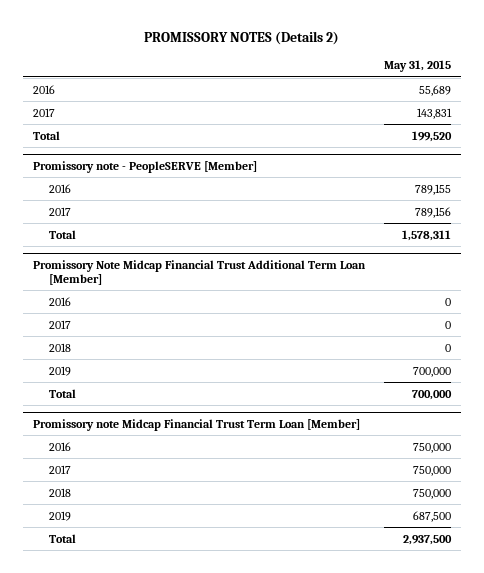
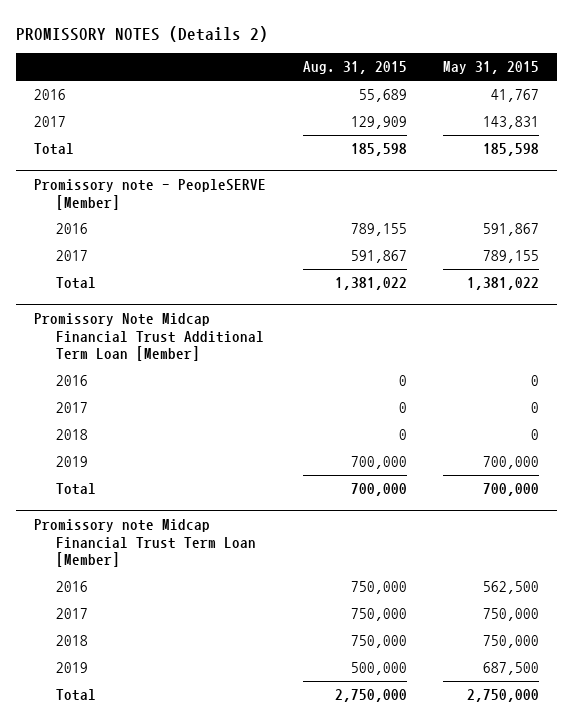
none -> [302,61,407,75] Aug. 31, 2015
[419,84,452,96] 55,689 -> [491,89,540,103] 41,767
[412,130,453,142] 199,520 -> [483,143,540,157] 185,598
[415,183,452,195] 789,155 -> [483,223,540,237] 591,867
[415,206,452,218] 789,156 -> [483,250,540,264] 789,155
[402,229,452,241] 1,578,311 -> [467,277,540,291] 1,381,022
[413,442,452,453] 750,000 -> [483,581,540,595] 562,500
[403,534,453,545] 2,937,500 -> [467,689,540,703] 2,750,000

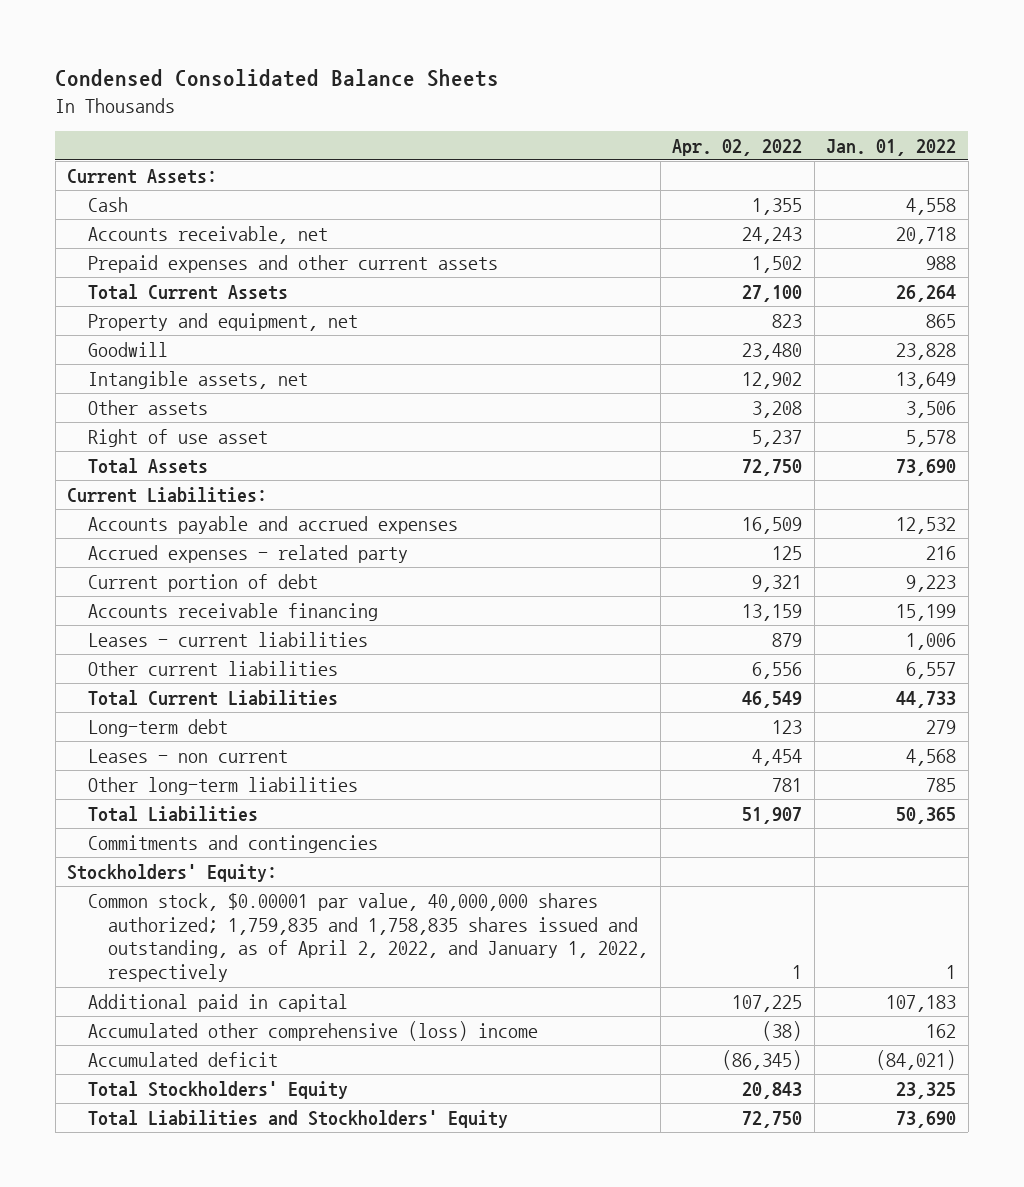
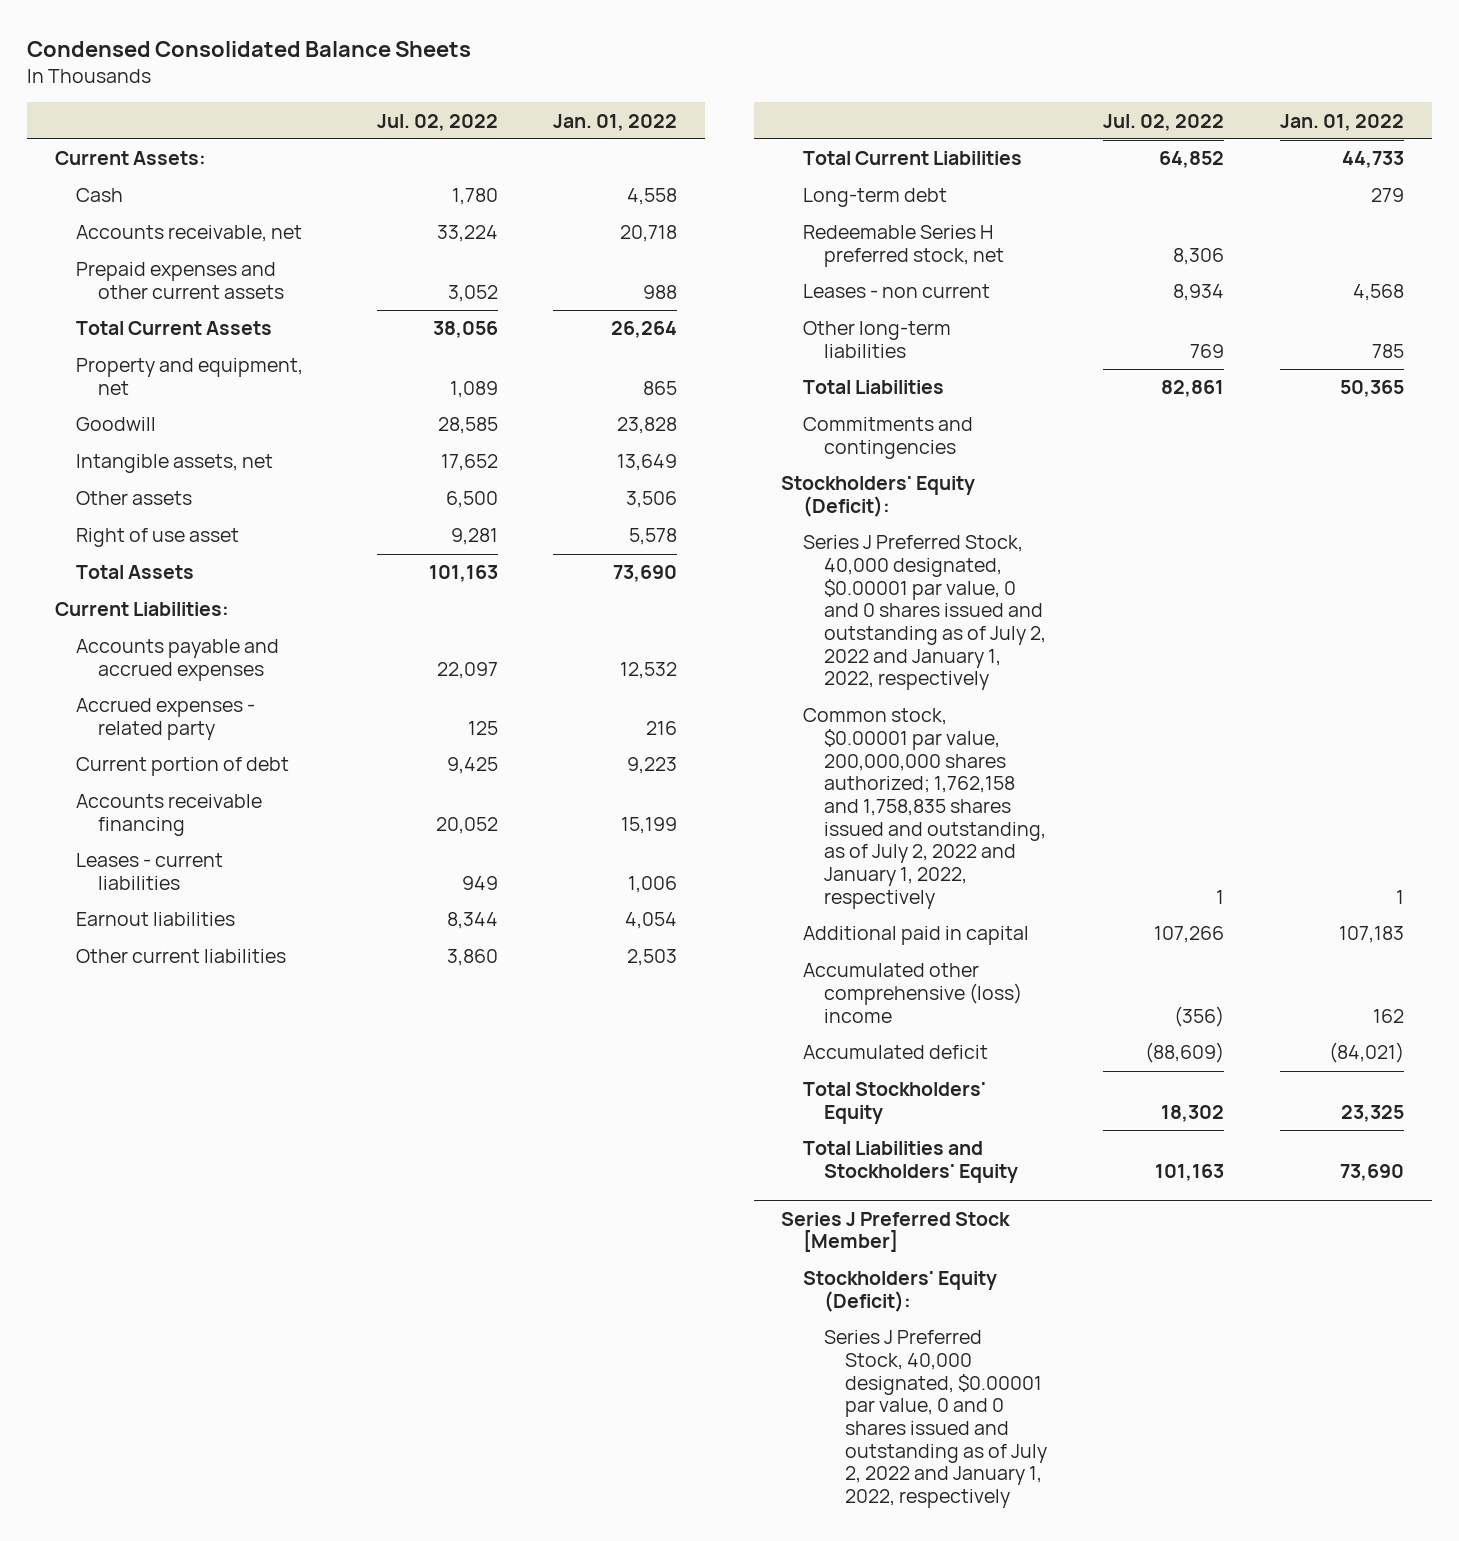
[672,138,803,156] Apr. 02, 2022 -> none
none -> [376,113,498,131] Jul. 02, 2022
none -> [76,912,236,927] Earnout liabilities
[906,661,957,679] 6,557 -> [627,949,678,967] 2,503
none -> [802,225,1004,267] Redeemable Series H preferred stock, net
[67,863,278,882] Stockholders' Equity: -> [781,476,976,517] Stockholders' Equity (Deficit):
none -> [802,535,1046,691] Series J Preferred Stock, 40,000 designated, $0.00001 par value, 0 and 0 shares issued and outstanding as of July 2, 2022 and January 1, 2022, respectively
[87,892,649,983] Common stock, $0.00001 par value, 40,000,000 shares authorized; 1,759,835 and 1,758,835 shares issued and outstanding, as of April 2, 2022, and January 1, 2022, respectively -> [802,708,1046,909] Common stock, $0.00001 par value, 200,000,000 shares authorized; 1,762,158 and 1,758,835 shares issued and outstanding, as of July 2, 2022 and January 1, 2022, respectively
none -> [781,1211,1011,1253] Series J Preferred Stock [Member]
none -> [802,1271,997,1312] Stockholders' Equity (Deficit):
none -> [823,1330,1047,1509] Series J Preferred Stock, 40,000 designated, $0.00001 par value, 0 and 0 shares issued and outstanding as of July 2, 2022 and January 1, 2022, respectively

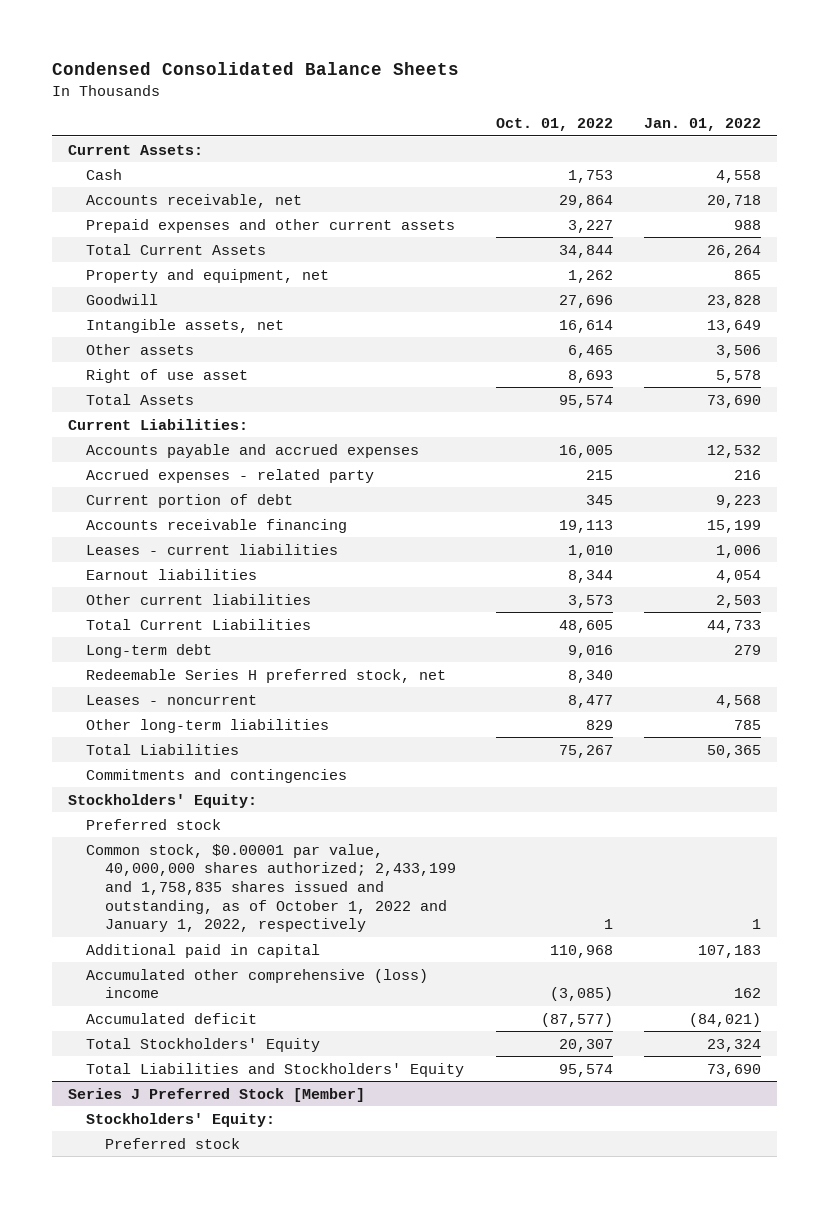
[376,113,498,131] Jul. 02, 2022 -> none
none -> [495,118,613,132] Oct. 01, 2022
[802,284,990,299] Leases - non current -> [86,694,258,705] Leases - noncurrent
[781,476,976,517] Stockholders' Equity (Deficit): -> [67,793,257,808] Stockholders' Equity:
[802,535,1046,691] Series J Preferred Stock, 40,000 designated, $0.00001 par value, 0 and 0 shares issued and outstanding as of July 2, 2022 and January 1, 2022, respectively -> [86,818,222,830] Preferred stock
[802,708,1046,909] Common stock, $0.00001 par value, 200,000,000 shares authorized; 1,762,158 and 1,758,835 shares issued and outstanding, as of July 2, 2022 and January 1, 2022, respectively -> [86,843,456,933] Common stock, $0.00001 par value, 40,000,000 shares authorized; 2,433,199 and 1,758,835 shares issued and outstanding, as of October 1, 2022 and January 1, 2022, respectively
[1340,1104,1404,1122] 23,325 -> [707,1038,762,1052] 23,324
[802,1271,997,1312] Stockholders' Equity (Deficit): -> [86,1112,276,1127] Stockholders' Equity:
[823,1330,1047,1509] Series J Preferred Stock, 40,000 designated, $0.00001 par value, 0 and 0 shares issued and outstanding as of July 2, 2022 and January 1, 2022, respectively -> [104,1137,240,1149] Preferred stock

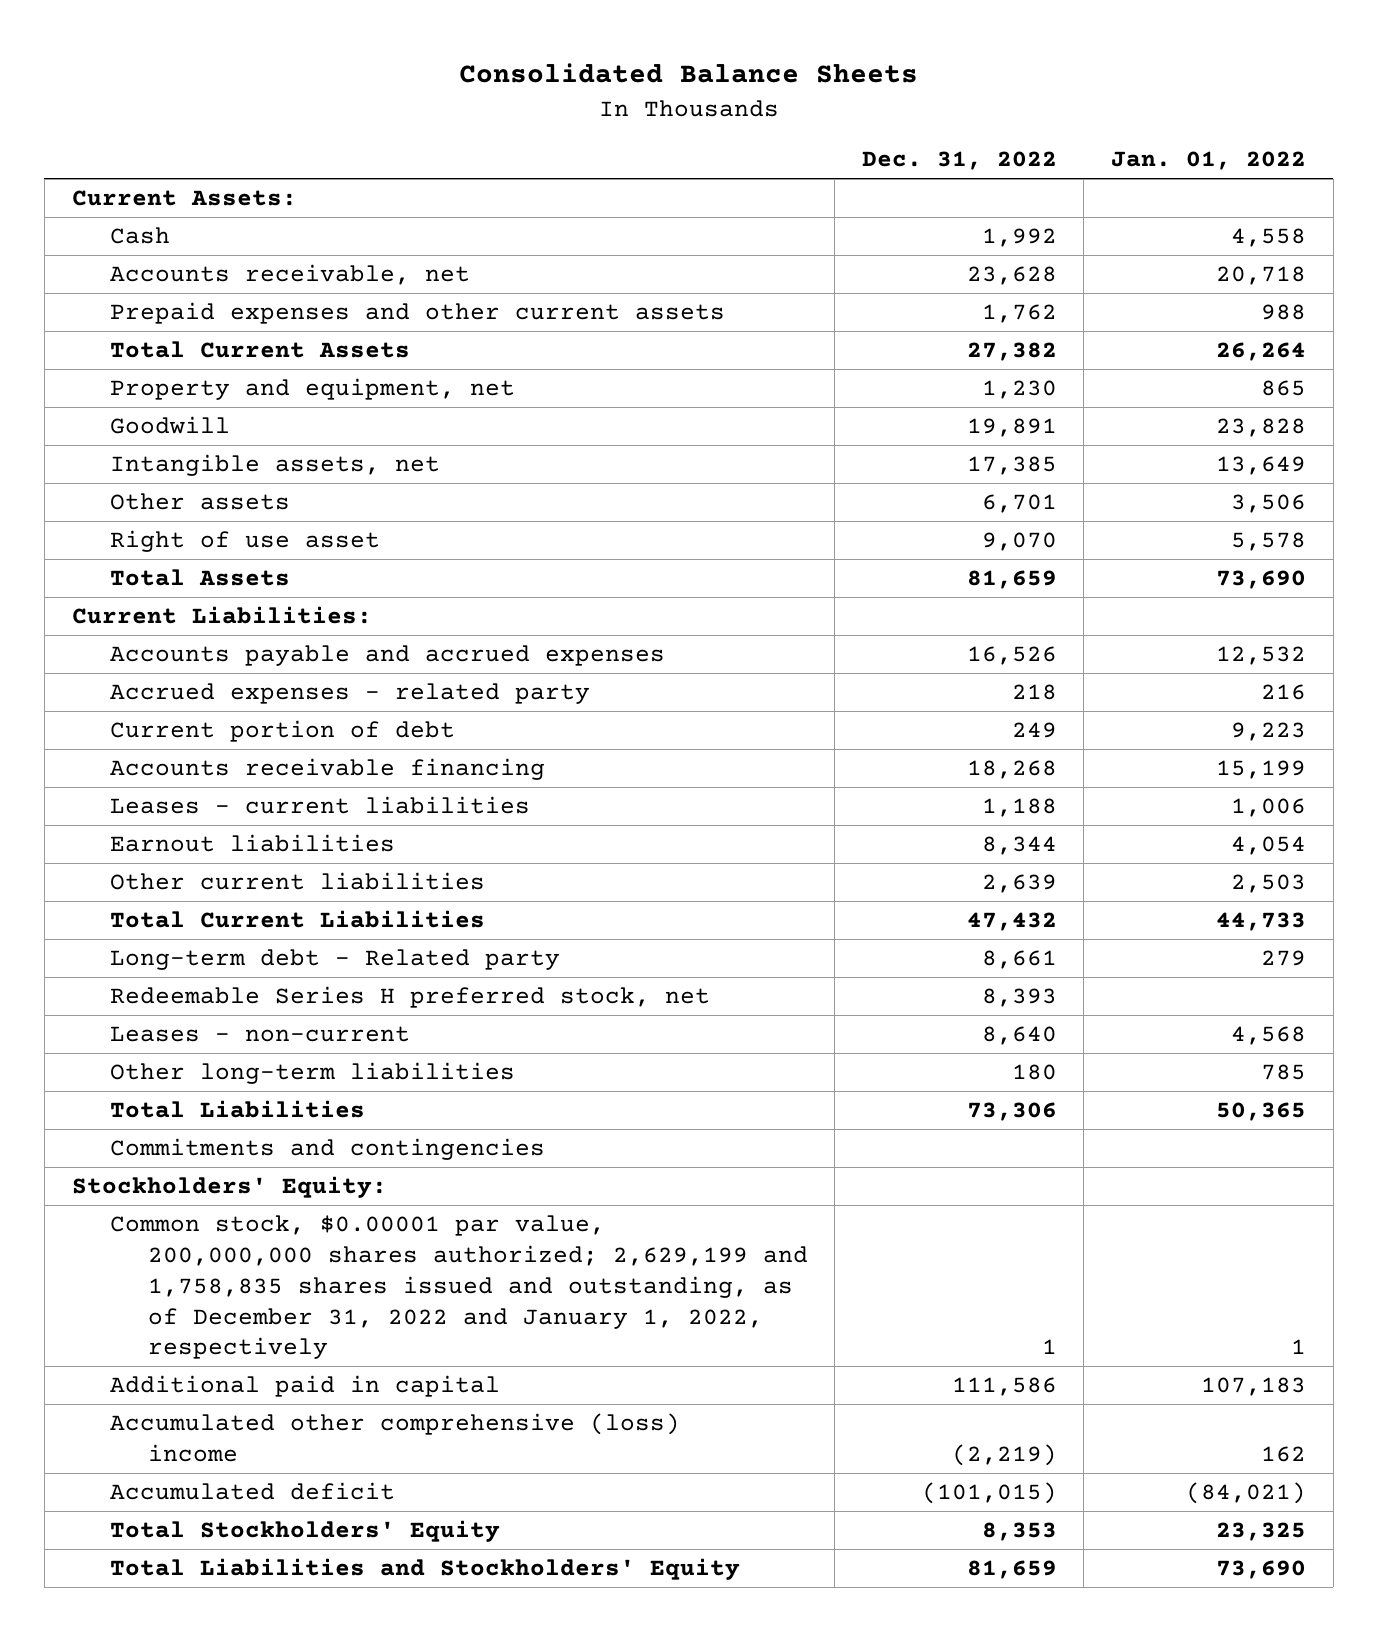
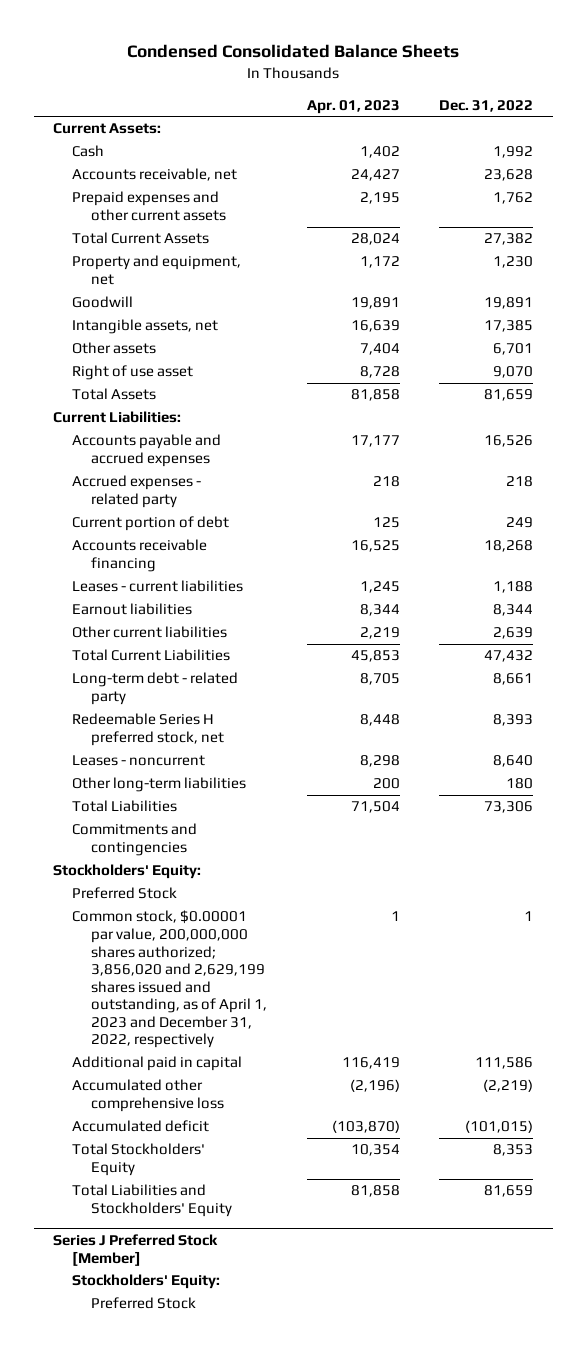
[458,63,918,84] Consolidated Balance Sheets -> [127,44,460,59] Condensed Consolidated Balance Sheets
[1110,151,1306,171] Jan. 01, 2022 -> none
none -> [306,99,400,114] Apr. 01, 2023
[109,949,560,971] Long-term debt - Related party -> [72,672,239,706] Long-term debt - related party
[109,1026,410,1043] Leases - non-current -> [72,755,206,767] Leases - noncurrent
none -> [72,887,178,900] Preferred Stock
[109,1215,808,1360] Common stock, $0.00001 par value, 200,000,000 shares authorized; 2,629,199 and 1,758,835 shares issued and outstanding, as of December 31, 2022 and January 1, 2022, respectively -> [72,910,267,1049] Common stock, $0.00001 par value, 200,000,000 shares authorized; 3,856,020 and 2,629,199 shares issued and outstanding, as of April 1, 2023 and December 31, 2022, respectively
[109,1413,680,1462] Accumulated other comprehensive (loss) income -> [72,1079,224,1113] Accumulated other comprehensive loss
none -> [53,1234,219,1266] Series J Preferred Stock [Member]
none -> [72,1274,221,1290] Stockholders' Equity:
none -> [90,1297,196,1310] Preferred Stock

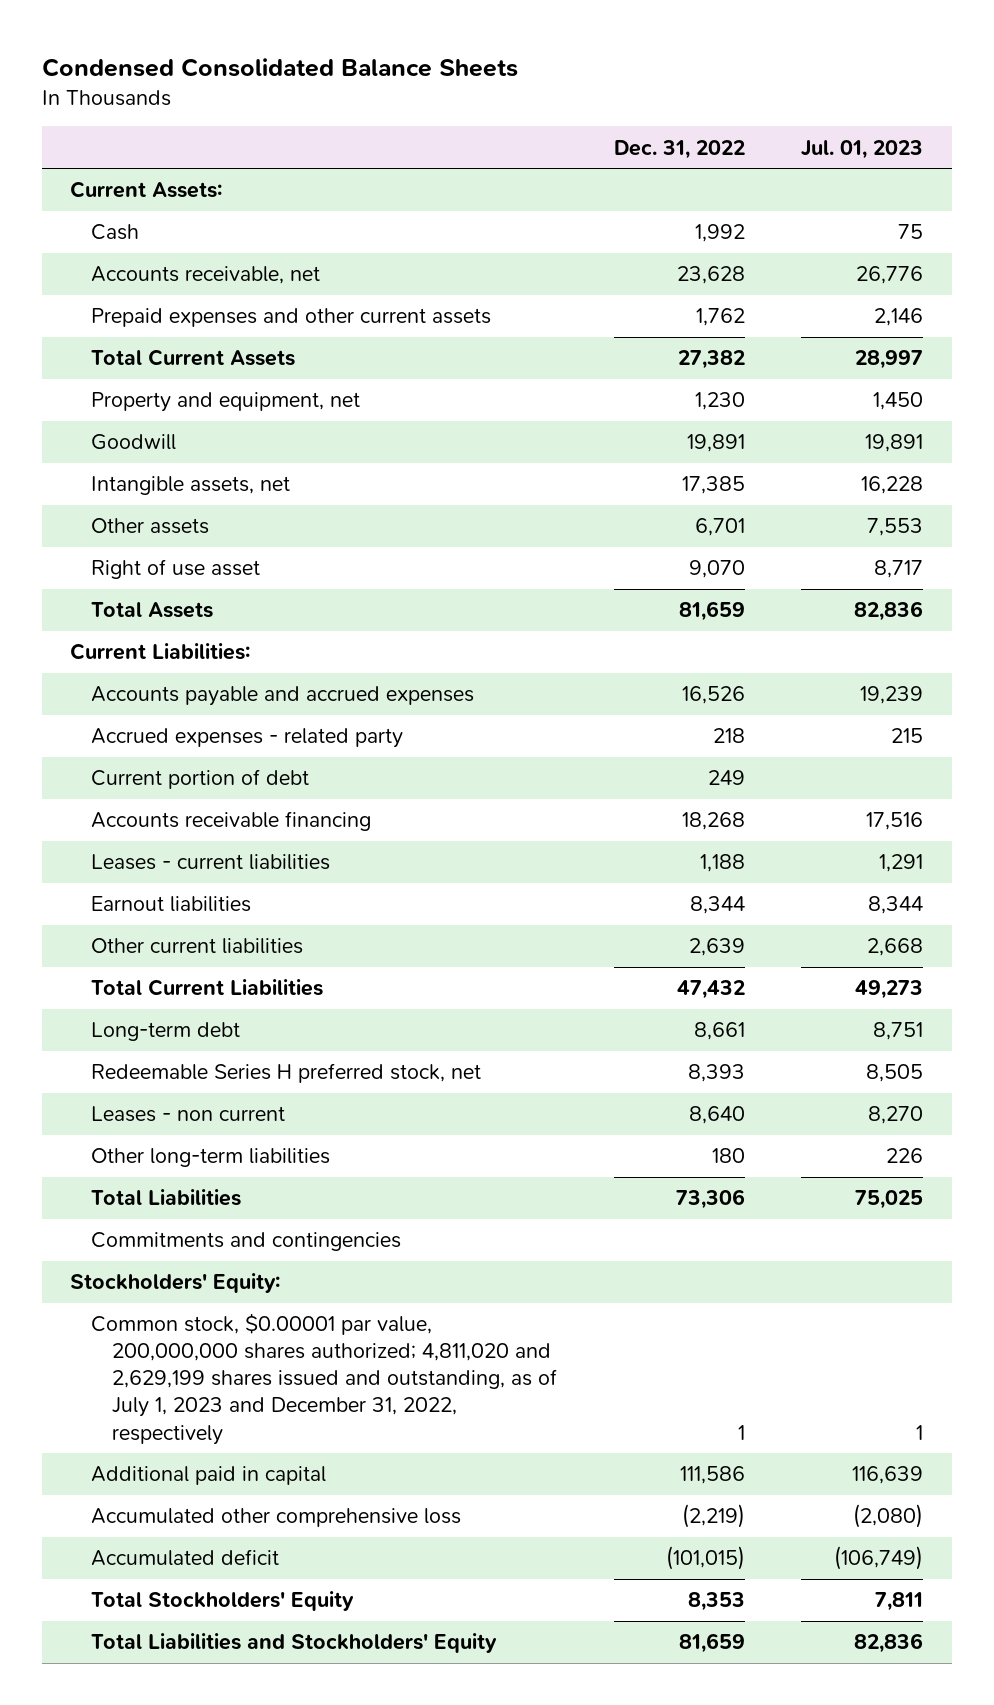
[306,99,400,114] Apr. 01, 2023 -> none
none -> [801,139,924,159] Jul. 01, 2023
[72,672,239,706] Long-term debt - related party -> [91,1022,241,1042] Long-term debt
[72,755,206,767] Leases - noncurrent -> [91,1106,286,1123] Leases - non current
[72,887,178,900] Preferred Stock -> none
[72,910,267,1049] Common stock, $0.00001 par value, 200,000,000 shares authorized; 3,856,020 and 2,629,199 shares issued and outstanding, as of April 1, 2023 and December 31, 2022, respectively -> [91,1313,557,1445] Common stock, $0.00001 par value, 200,000,000 shares authorized; 4,811,020 and 2,629,199 shares issued and outstanding, as of July 1, 2023 and December 31, 2022, respectively
[53,1234,219,1266] Series J Preferred Stock [Member] -> none
[72,1274,221,1290] Stockholders' Equity: -> none
[90,1297,196,1310] Preferred Stock -> none

